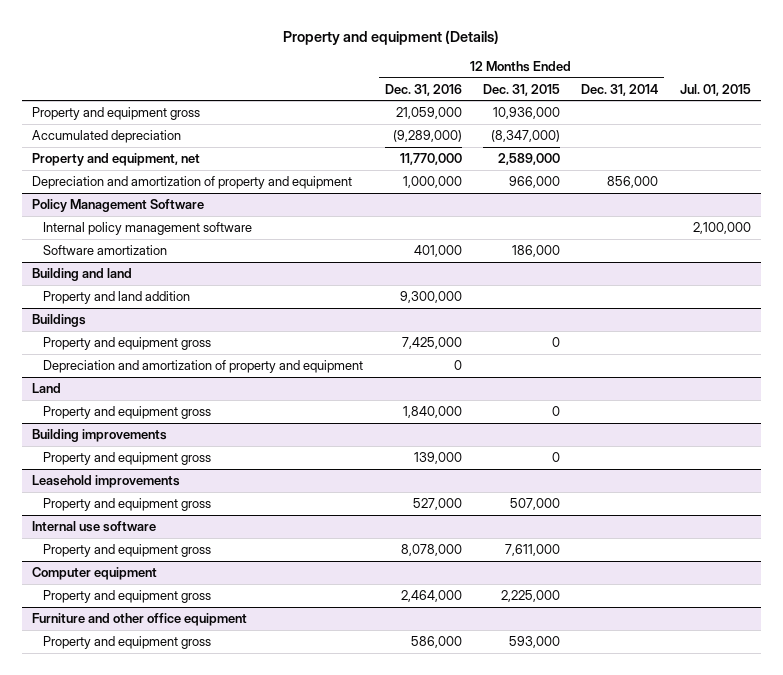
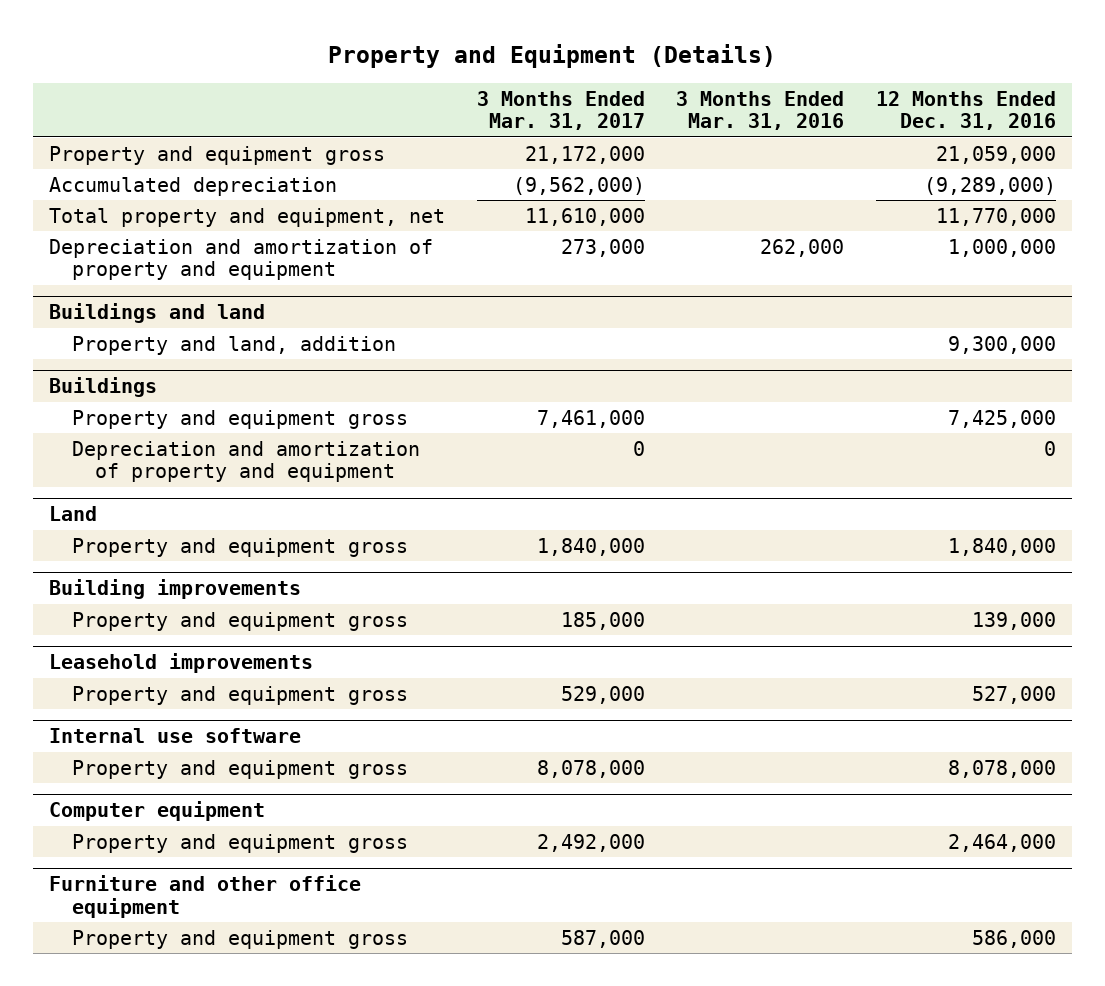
[283,29,500,45] Property and equipment (Details) -> [328,44,777,69] Property and Equipment (Details)
[482,83,560,96] Dec. 31, 2015 -> none
[581,83,659,96] Dec. 31, 2014 -> none
[679,83,751,96] Jul. 01, 2015 -> none
none -> [476,90,645,131] 3 Months Ended Mar. 31, 2017
none -> [676,90,845,131] 3 Months Ended Mar. 31, 2016
[32,153,201,167] Property and equipment, net -> [49,207,446,227] Total property and equipment, net
[32,199,205,213] Policy Management Software -> none
[43,222,253,236] Internal policy management software -> none
[43,245,168,256] Software amortization -> none
[32,268,133,282] Building and land -> [49,303,266,324] Buildings and land
[43,291,191,305] Property and land addition -> [72,335,397,355] Property and land, addition

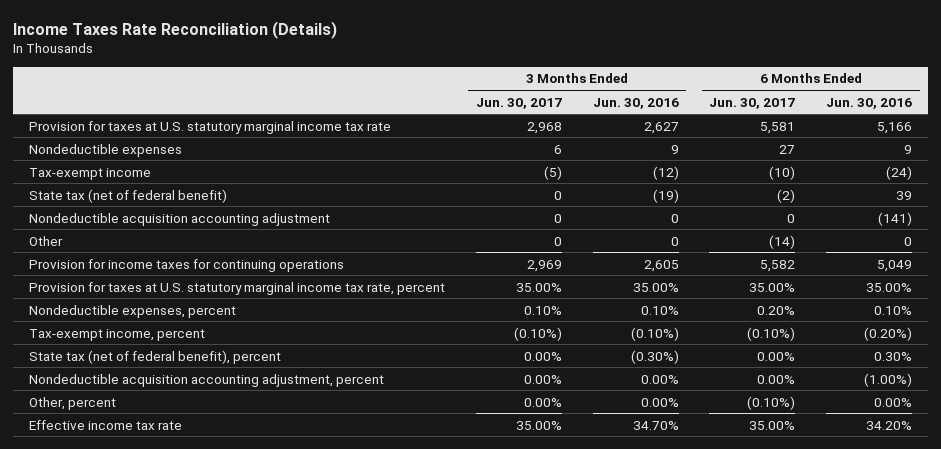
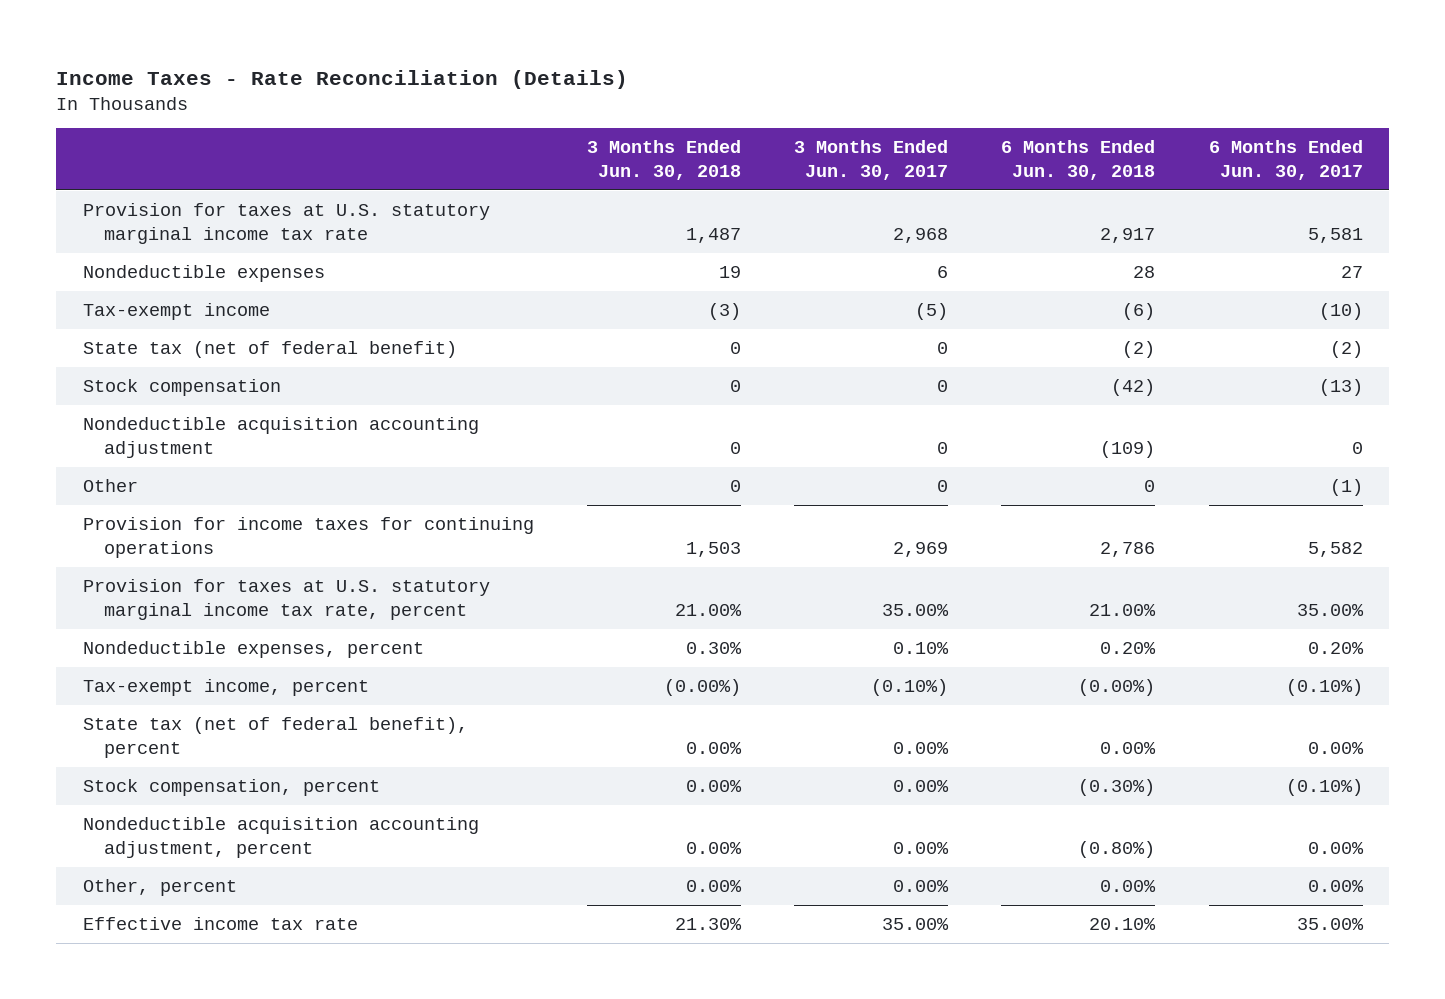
[13,20,338,39] Income Taxes Rate Reconciliation (Details) -> [56,69,629,89] Income Taxes - Rate Reconciliation (Details)
[592,97,679,109] Jun. 30, 2016 -> none
[826,97,913,109] Jun. 30, 2016 -> none
none -> [586,140,741,180] 3 Months Ended Jun. 30, 2018
none -> [1001,140,1156,180] 6 Months Ended Jun. 30, 2018
none -> [82,379,281,397] Stock compensation
[769,234,796,249] (14) -> [1329,479,1363,497] (1)
none -> [82,779,380,797] Stock compensation, percent
[747,395,796,410] (0.10%) -> [1307,880,1364,893] 0.00%

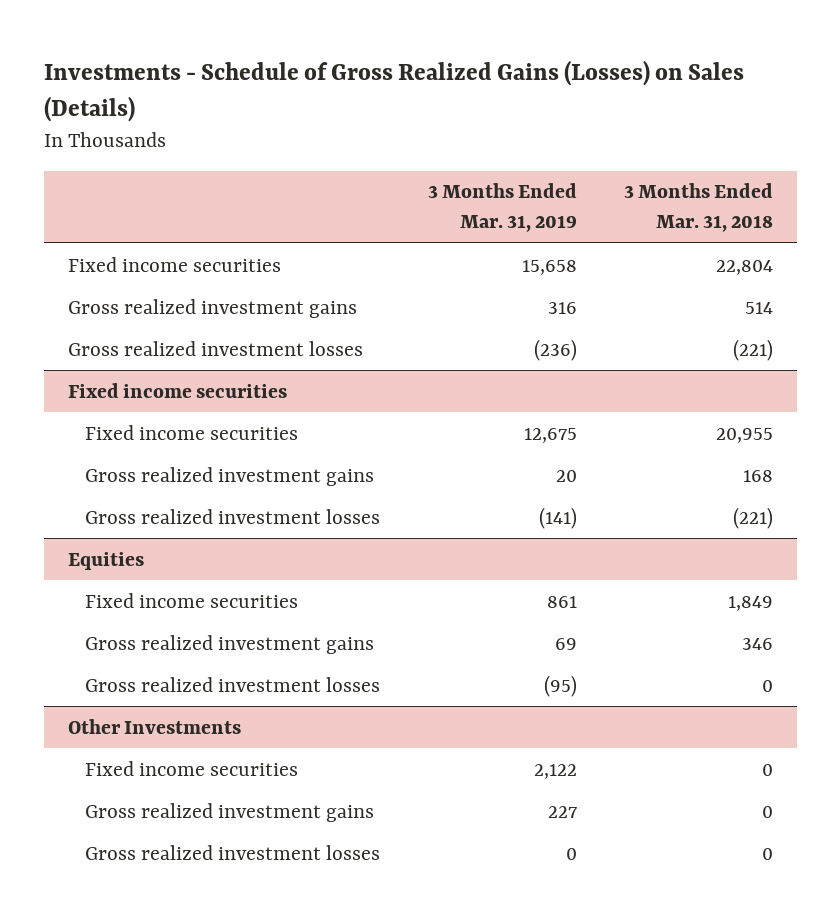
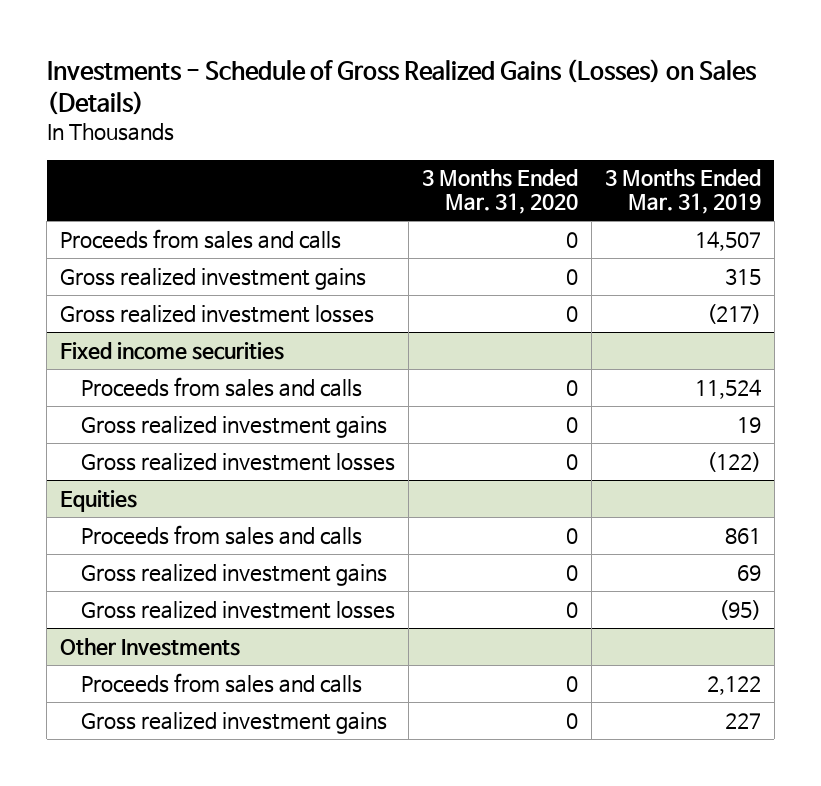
[623,183,773,233] 3 Months Ended Mar. 31, 2018 -> none
none -> [421,169,578,215] 3 Months Ended Mar. 31, 2020
[67,256,281,272] Fixed income securities -> none
none -> [59,228,341,249] Proceeds from sales and calls
[547,301,577,314] 316 -> [724,267,761,285] 315
[533,338,577,361] (236) -> [706,303,761,324] (217)
[85,424,299,440] Fixed income securities -> none
none -> [81,376,363,397] Proceeds from sales and calls
[555,469,577,482] 20 -> [736,416,761,433] 19
[538,506,577,529] (141) -> [706,451,761,472] (122)
[85,592,299,608] Fixed income securities -> [81,524,363,545] Proceeds from sales and calls
[85,760,299,776] Fixed income securities -> [81,672,363,693] Proceeds from sales and calls
[85,844,381,860] Gross realized investment losses -> none

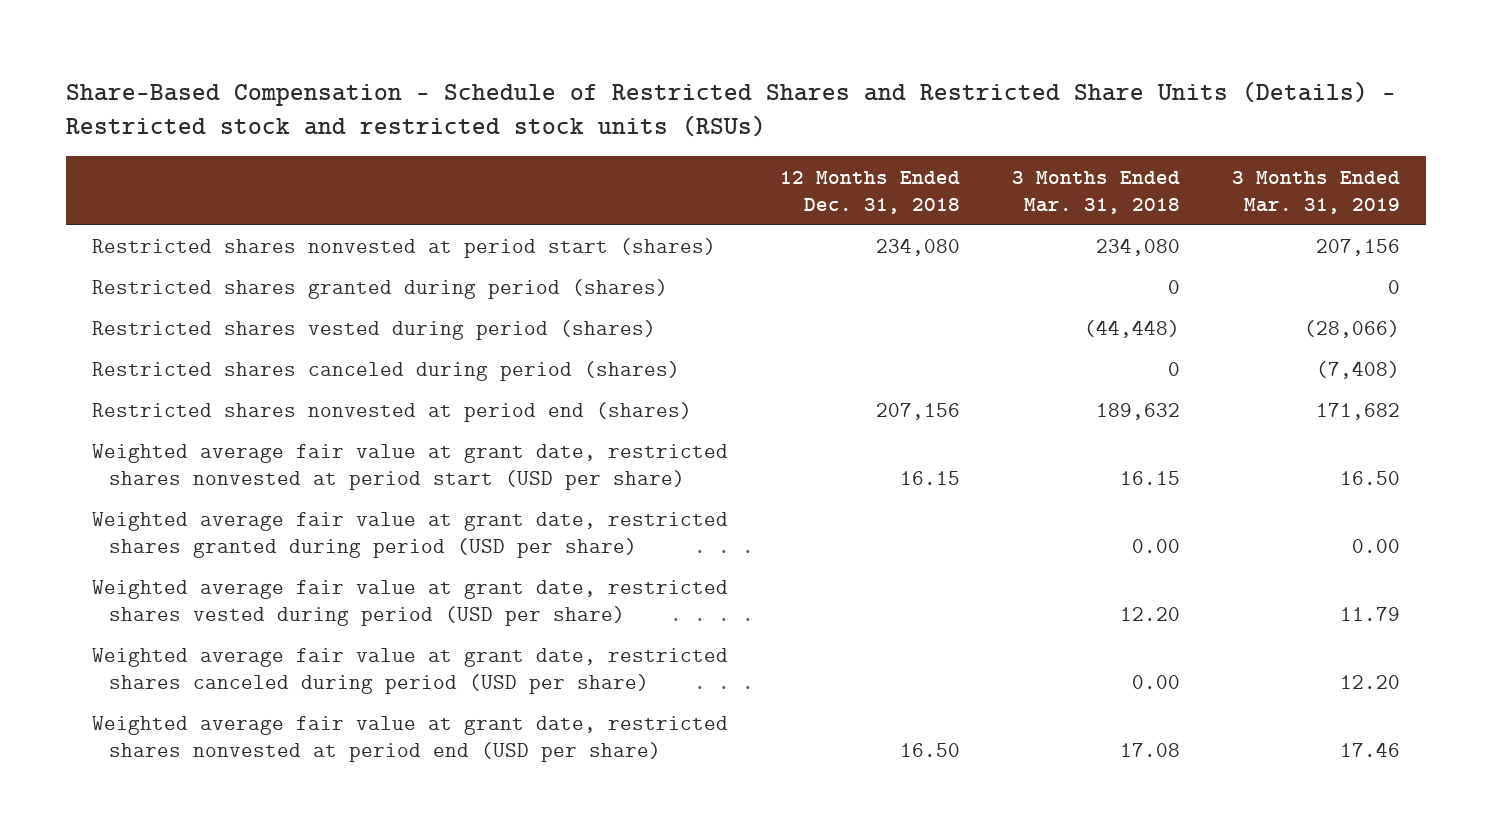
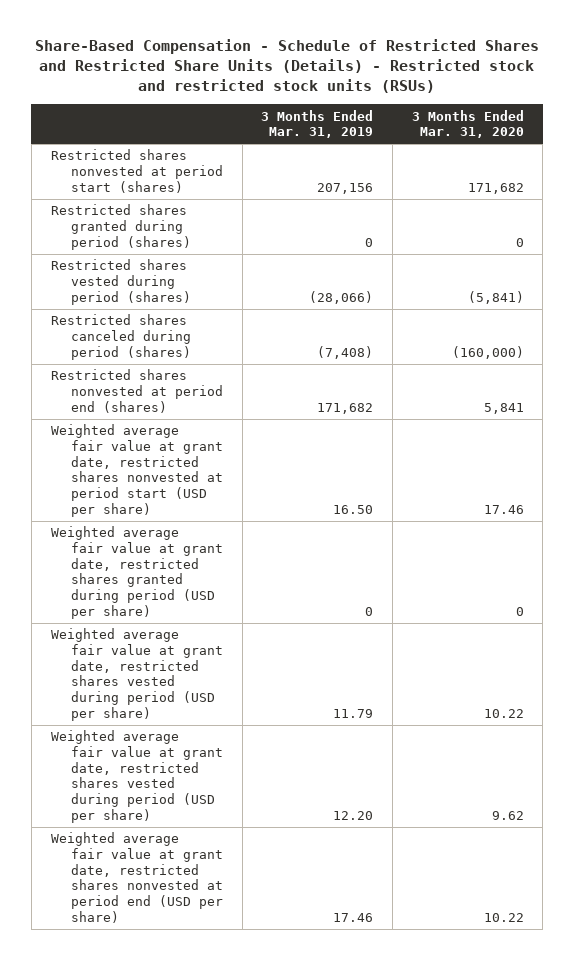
[780,170,961,214] 12 Months Ended Dec. 31, 2018 -> none
[1012,170,1181,214] 3 Months Ended Mar. 31, 2018 -> none
none -> [411,109,524,139] 3 Months Ended Mar. 31, 2020
[1352,539,1401,554] 0.00 -> [365,606,374,616] 0
[91,648,728,695] Weighted average fair value at grant date, restricted shares canceled during period (USD per share) -> [50,730,223,823] Weighted average fair value at grant date, restricted shares vested during period (USD per share)

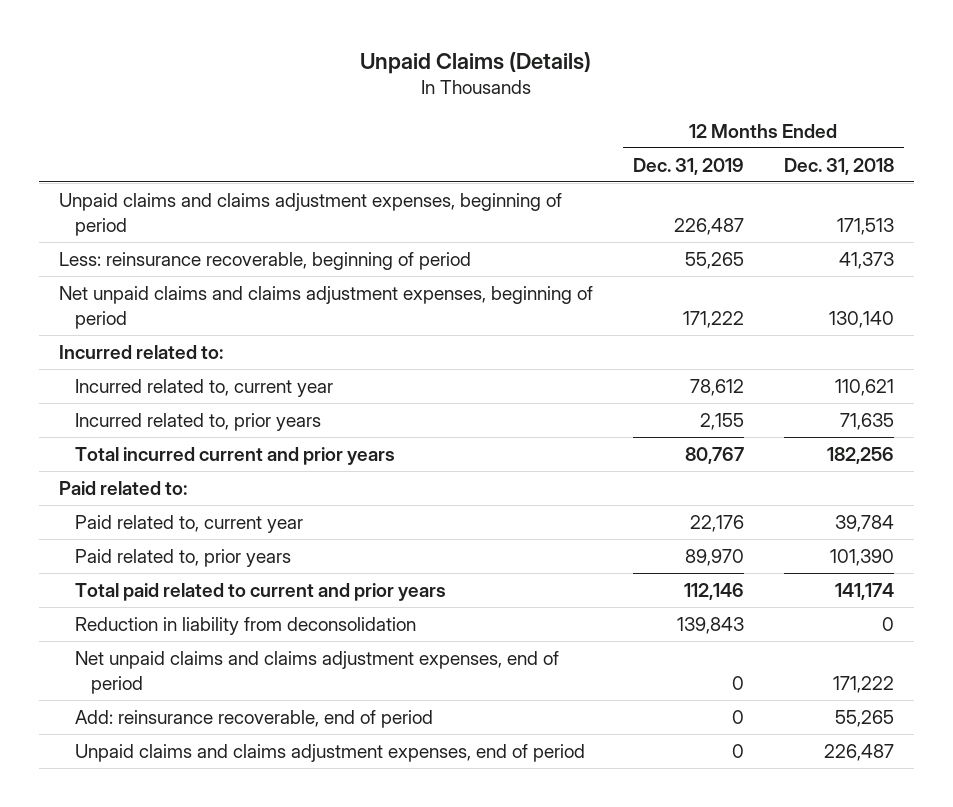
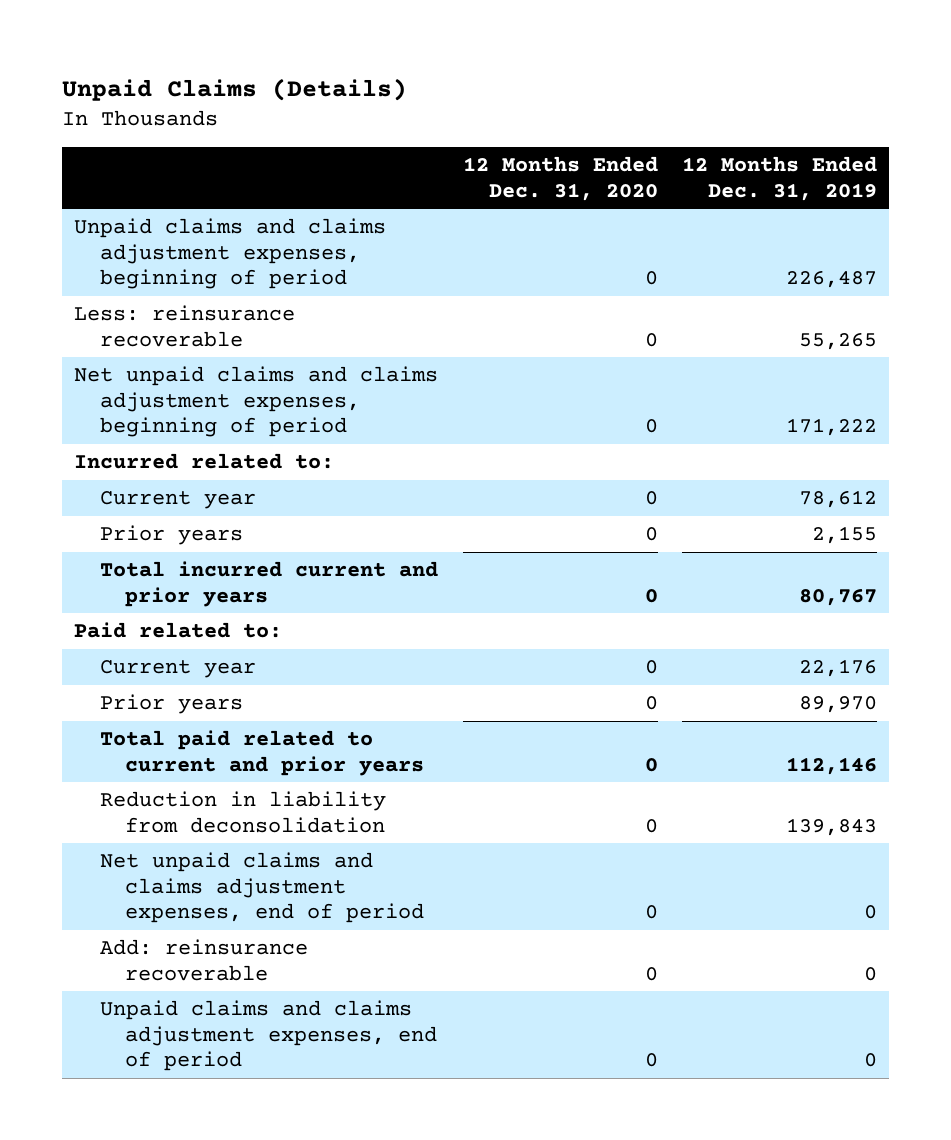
[783,157,894,175] Dec. 31, 2018 -> none
none -> [462,156,658,201] 12 Months Ended Dec. 31, 2020
[59,252,472,271] Less: reinsurance recoverable, beginning of period -> [73,305,295,347] Less: reinsurance recoverable
[75,379,334,398] Incurred related to, current year -> [99,491,256,510] Current year
[75,413,322,432] Incurred related to, prior years -> [99,525,243,546] Prior years
[75,515,304,534] Paid related to, current year -> [99,660,256,679] Current year
[75,549,292,568] Paid related to, prior years -> [99,694,243,715] Prior years
[75,710,434,729] Add: reinsurance recoverable, end of period -> [99,939,308,981] Add: reinsurance recoverable

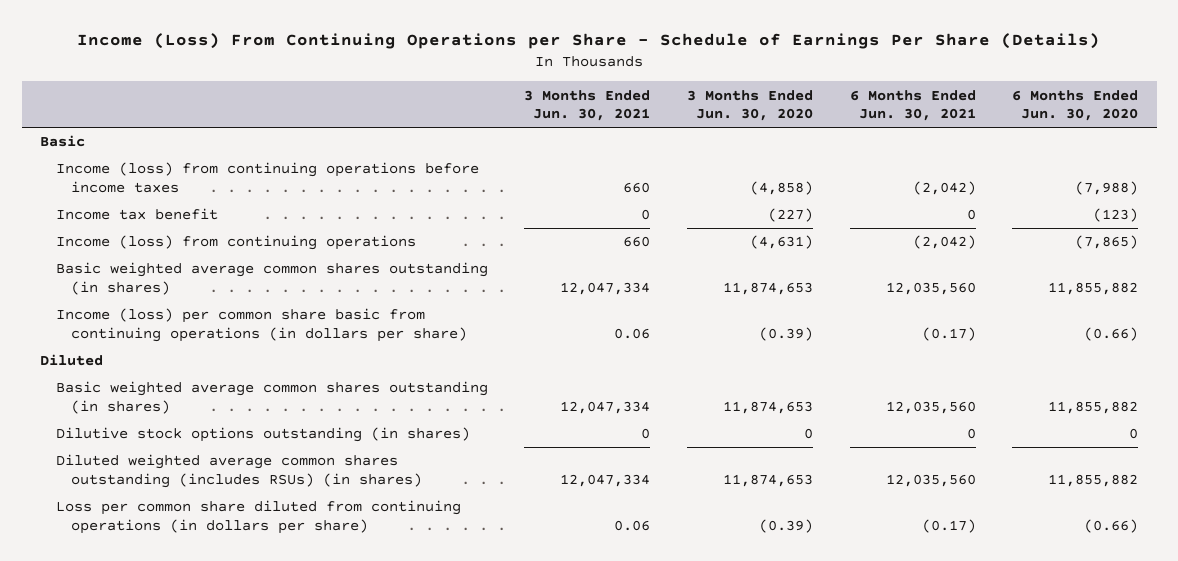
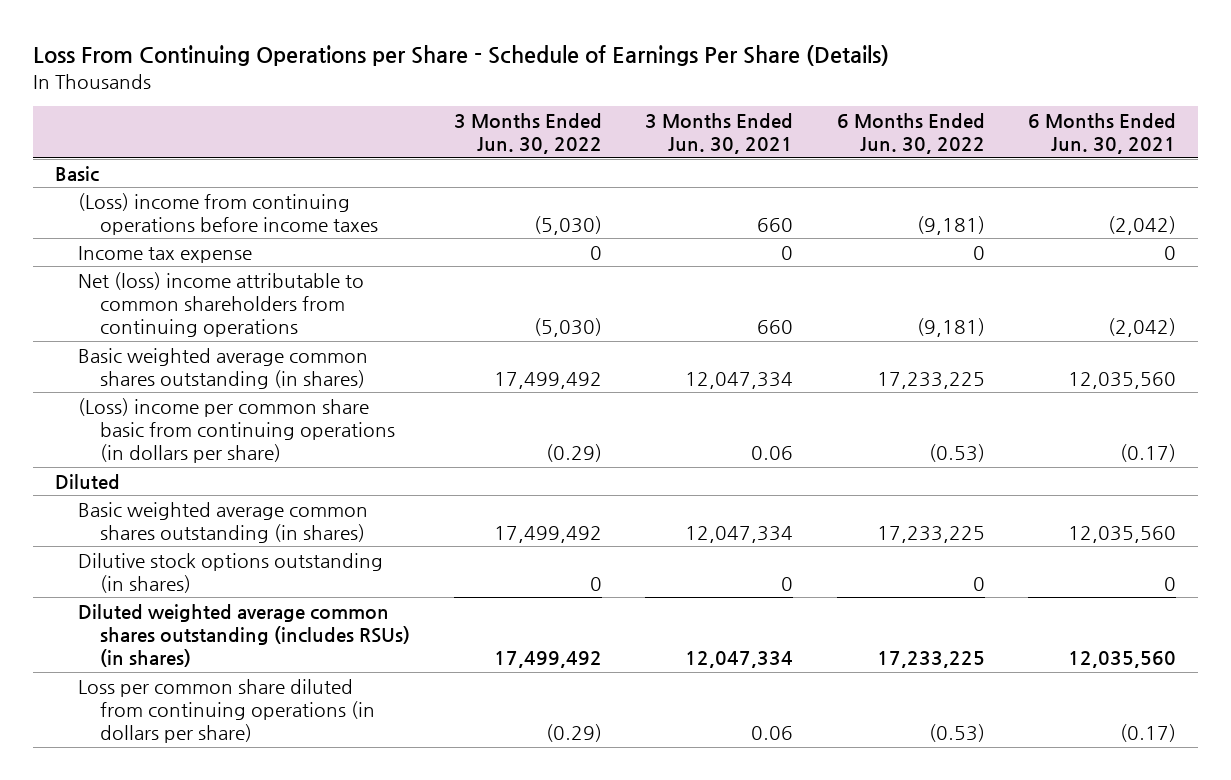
[77,33,1101,50] Income (Loss) From Continuing Operations per Share - Schedule of Earnings Per Share (Details) -> [33,45,890,67] Loss From Continuing Operations per Share - Schedule of Earnings Per Share (Details)
[686,89,813,122] 3 Months Ended Jun. 30, 2020 -> none
[1012,89,1139,122] 6 Months Ended Jun. 30, 2020 -> none
none -> [453,112,602,155] 3 Months Ended Jun. 30, 2022
none -> [836,112,985,155] 6 Months Ended Jun. 30, 2022
[55,162,479,193] Income (loss) from continuing operations before income taxes -> [77,192,379,235] (Loss) income from continuing operations before income taxes
[55,208,218,221] Income tax benefit -> [77,245,252,263] Income tax expense
[55,235,416,251] Income (loss) from continuing operations -> [77,271,364,338] Net (loss) income attributable to common shareholders from continuing operations
[55,308,468,342] Income (loss) per common share basic from continuing operations (in dollars per share) -> [77,397,396,464] (Loss) income per common share basic from continuing operations (in dollars per share)

